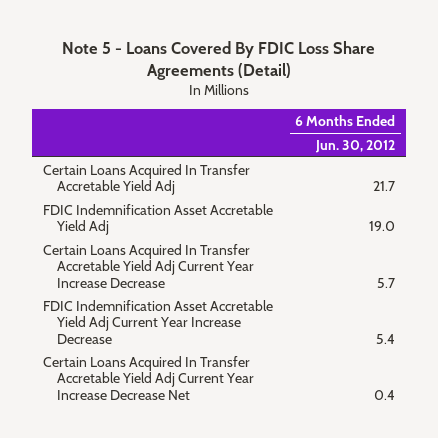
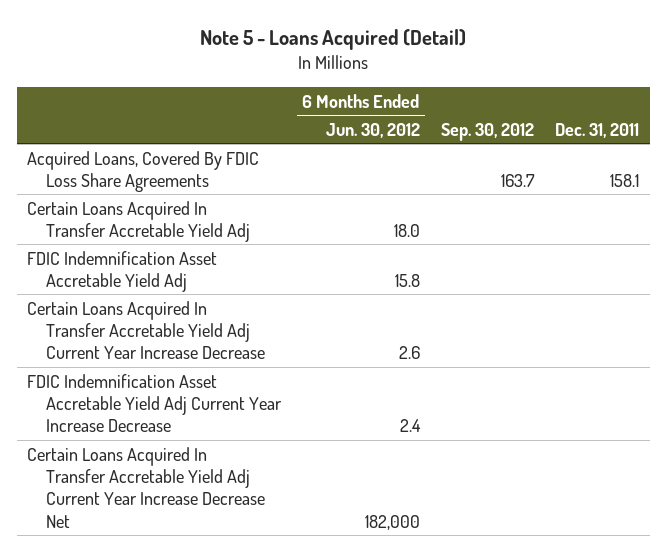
[62,41,376,81] Note 5 - Loans Covered By FDIC Loss Share Agreements (Detail) -> [200,28,467,50] Note 5 - Loans Acquired (Detail)
none -> [441,122,535,141] Sep. 30, 2012
none -> [555,122,640,138] Dec. 31, 2011
none -> [27,150,260,192] Acquired Loans, Covered By FDIC Loss Share Agreements
[373,181,396,192] 21.7 -> [393,223,420,237] 18.0
[369,221,396,232] 19.0 -> [394,273,420,287] 15.8
[377,277,396,288] 5.7 -> [398,346,420,360] 2.6
[376,333,396,344] 5.4 -> [399,419,421,433] 2.4
[374,389,396,400] 0.4 -> [364,514,420,530] 182,000

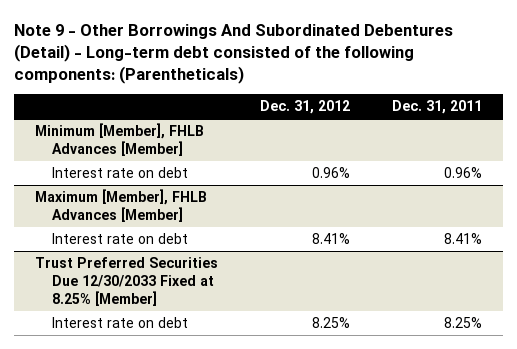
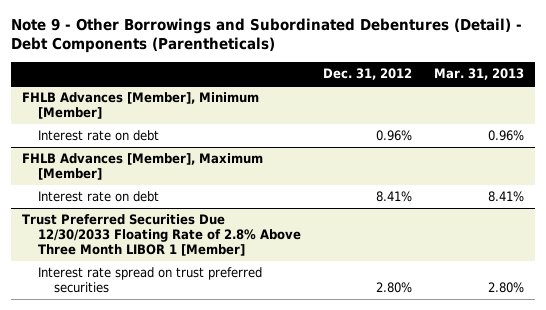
[13,23,453,84] Note 9 - Other Borrowings And Subordinated Debentures (Detail) - Long-term debt consisted of the following components: (Parentheticals) -> [10,18,522,54] Note 9 - Other Borrowings and Subordinated Debentures (Detail) - Debt Components (Parentheticals)
[392,100,483,115] Dec. 31, 2011 -> none
none -> [433,68,524,81] Mar. 31, 2013
[34,123,204,157] Minimum [Member], FHLB Advances [Member] -> [21,92,259,119] FHLB Advances [Member], Minimum [Member]
[34,189,207,223] Maximum [Member], FHLB Advances [Member] -> [21,153,263,180] FHLB Advances [Member], Maximum [Member]
[34,257,218,307] Trust Preferred Securities Due 12/30/2033 Fixed at 8.25% [Member] -> none
[51,317,188,329] Interest rate on debt -> none
none -> [21,214,301,256] Trust Preferred Securities Due 12/30/2033 Floating Rate of 2.8% Above Three Month LIBOR 1 [Member]
none -> [37,267,262,293] Interest rate spread on trust preferred securities

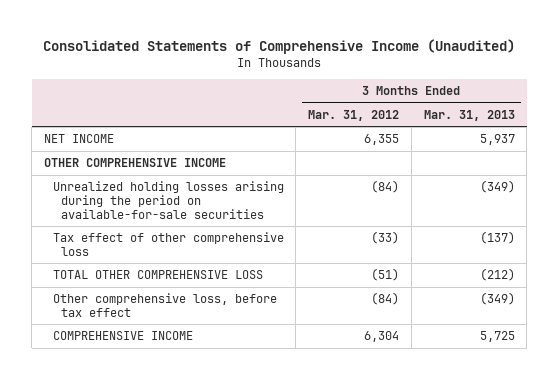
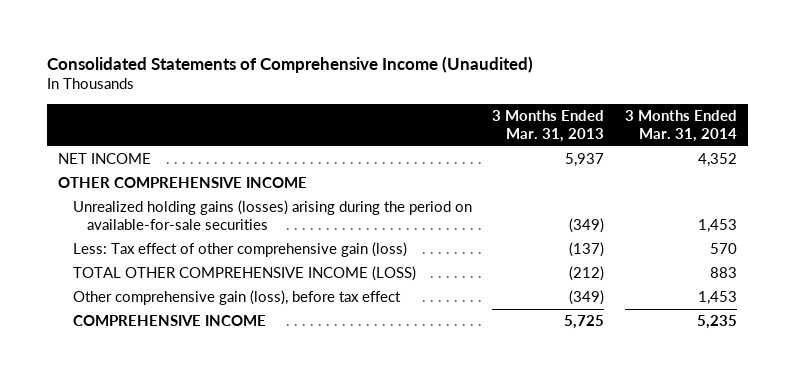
[308,109,400,121] Mar. 31, 2012 -> none
none -> [625,109,738,142] 3 Months Ended Mar. 31, 2014
[52,181,284,220] Unrealized holding losses arising during the period on available-for-sale securities -> [72,200,472,231] Unrealized holding gains (losses) arising during the period on available-for-sale securities
[52,232,284,257] Tax effect of other comprehensive loss -> [72,242,407,258] Less: Tax effect of other comprehensive gain (loss)
[52,270,263,280] TOTAL OTHER COMPREHENSIVE LOSS -> [72,266,416,282] TOTAL OTHER COMPREHENSIVE INCOME (LOSS)
[52,293,277,318] Other comprehensive loss, before tax effect -> [72,290,401,306] Other comprehensive gain (loss), before tax effect

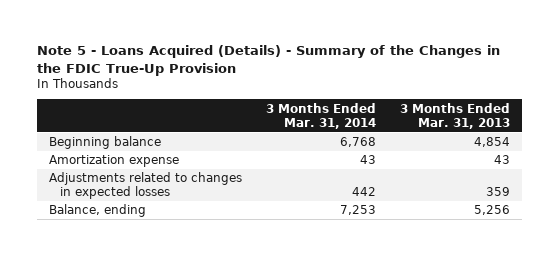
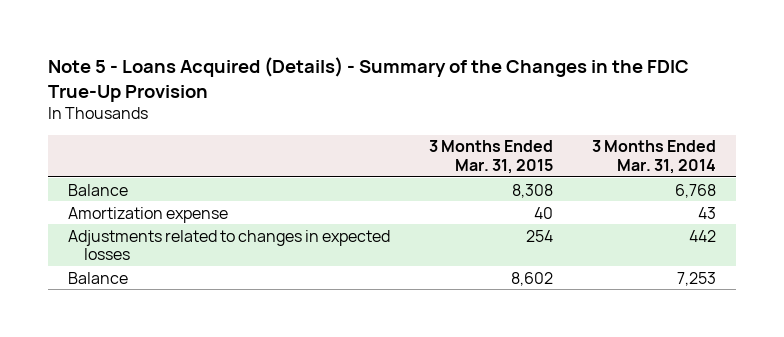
[400,102,511,129] 3 Months Ended Mar. 31, 2013 -> none
none -> [429,140,554,174] 3 Months Ended Mar. 31, 2015
[49,136,162,150] Beginning balance -> [67,183,128,196] Balance
[49,204,147,218] Balance, ending -> [67,271,128,284] Balance

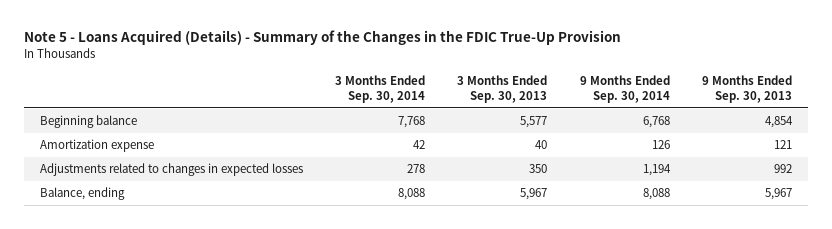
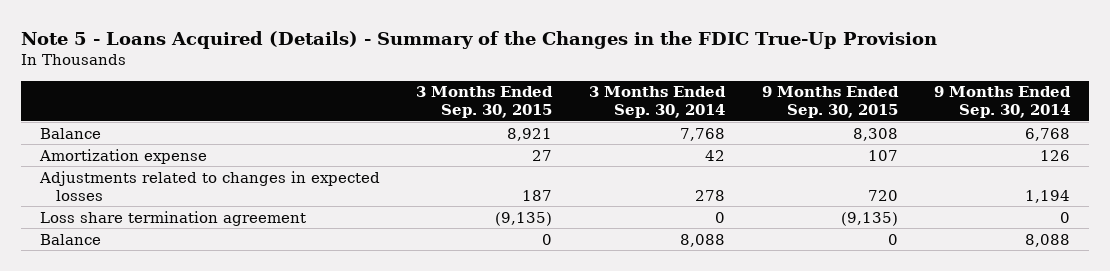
[457,75,548,103] 3 Months Ended Sep. 30, 2013 -> none
[701,75,792,103] 9 Months Ended Sep. 30, 2013 -> none
none -> [416,86,554,119] 3 Months Ended Sep. 30, 2015
none -> [761,86,899,119] 9 Months Ended Sep. 30, 2015
[39,115,137,129] Beginning balance -> [39,127,101,139] Balance
none -> [39,210,306,226] Loss share termination agreement
[39,187,125,201] Balance, ending -> [39,233,101,245] Balance

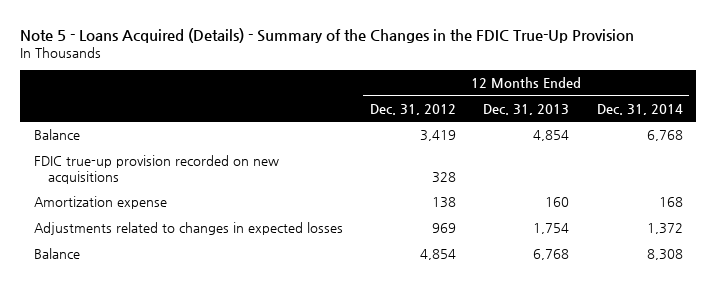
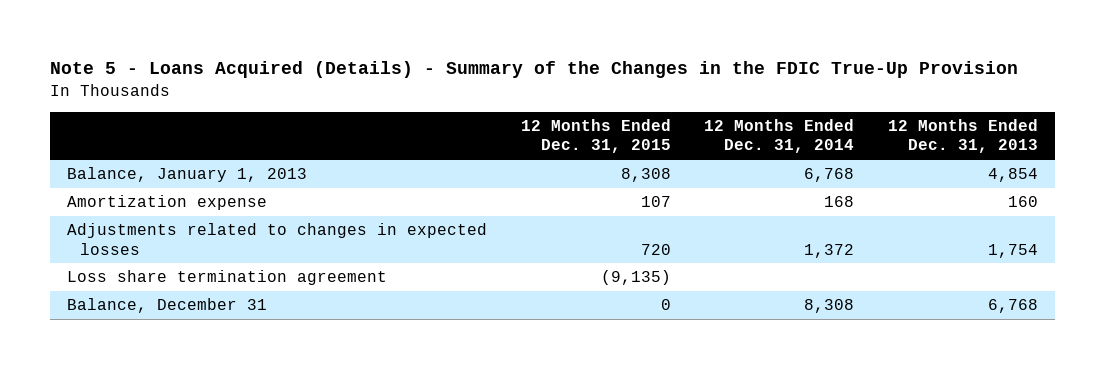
[369,103,456,115] Dec. 31, 2012 -> none
none -> [520,118,671,154] 12 Months Ended Dec. 31, 2015
[33,155,279,184] FDIC true-up provision recorded on new acquisitions -> none
[33,129,80,141] Balance -> [66,167,307,183] Balance, January 1, 2013
none -> [66,270,387,286] Loss share termination agreement
[33,248,80,260] Balance -> [66,298,267,314] Balance, December 31

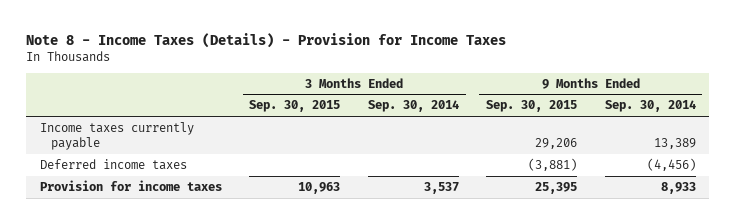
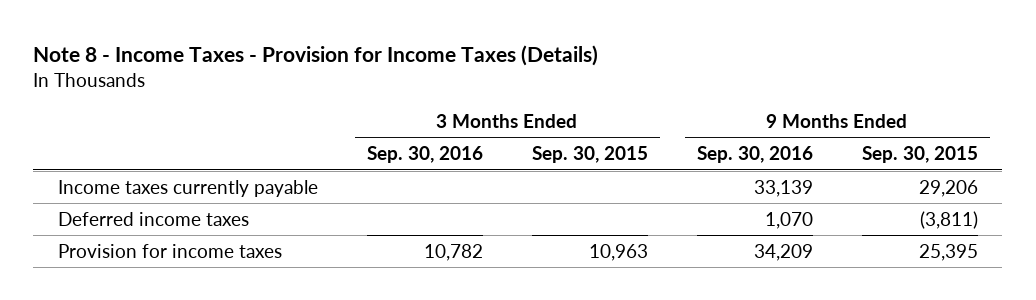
[26,32,507,48] Note 8 - Income Taxes (Details) - Provision for Income Taxes -> [33,44,599,66] Note 8 - Income Taxes - Provision for Income Taxes (Details)
[367,100,459,113] Sep. 30, 2014 -> none
[604,100,696,113] Sep. 30, 2014 -> none
none -> [366,146,483,164] Sep. 30, 2016
none -> [696,146,813,164] Sep. 30, 2016
[528,158,578,172] (3,881) -> [919,210,978,229] (3,811)

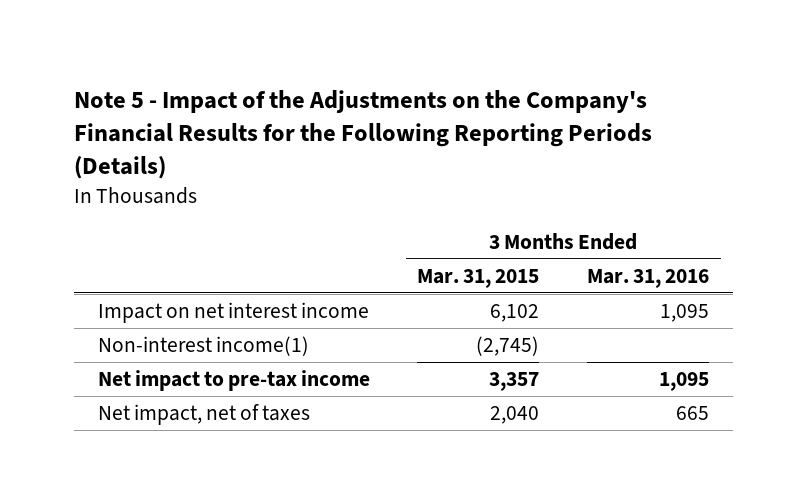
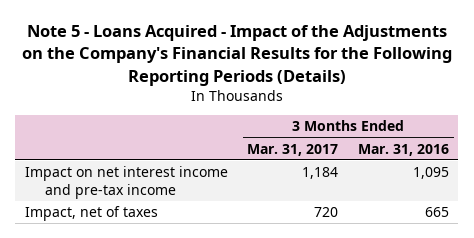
[74,89,653,180] Note 5 - Impact of the Adjustments on the Company's Financial Results for the Following Reporting Periods (Details) -> [21,25,452,86] Note 5 - Loans Acquired - Impact of the Adjustments on the Company's Financial Results for the Following Reporting Periods (Details)
[417,268,540,288] Mar. 31, 2015 -> none
none -> [247,143,339,156] Mar. 31, 2017
[97,336,309,357] Non-interest income(1) -> none
[97,370,370,392] Net impact to pre-tax income -> none
[97,302,369,324] Impact on net interest income -> [25,166,229,199] Impact on net interest income and pre-tax income
[97,404,310,426] Net impact, net of taxes -> [25,206,159,222] Impact, net of taxes

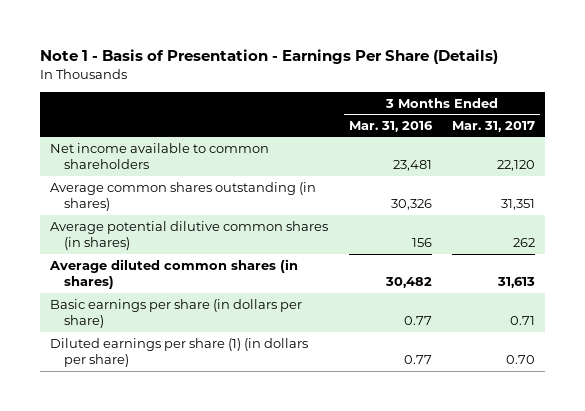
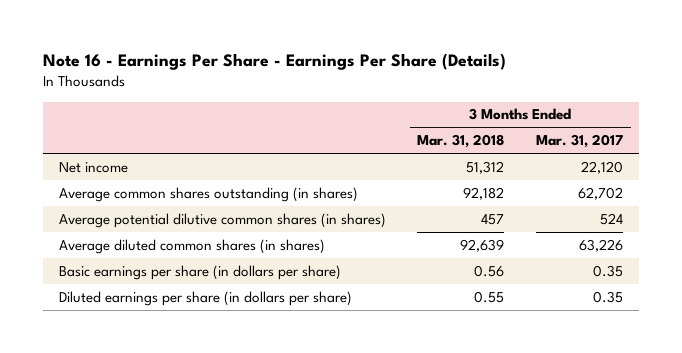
[40,48,499,64] Note 1 - Basis of Presentation - Earnings Per Share (Details) -> [42,53,506,71] Note 16 - Earnings Per Share - Earnings Per Share (Details)
[348,120,433,132] Mar. 31, 2016 -> none
none -> [417,134,505,149] Mar. 31, 2018
[50,142,270,170] Net income available to common shareholders -> [58,161,128,173] Net income
[500,199,535,211] 31,351 -> [578,186,624,200] 62,702
[512,238,535,248] 262 -> [600,212,624,225] 524
[496,277,535,289] 31,613 -> [579,238,624,252] 63,226
[509,316,535,326] 0.71 -> [593,264,624,277] 0.35
[50,337,309,368] Diluted earnings per share (1) (in dollars per share) -> [58,290,352,306] Diluted earnings per share (in dollars per share)
[505,355,535,365] 0.70 -> [593,290,624,303] 0.35

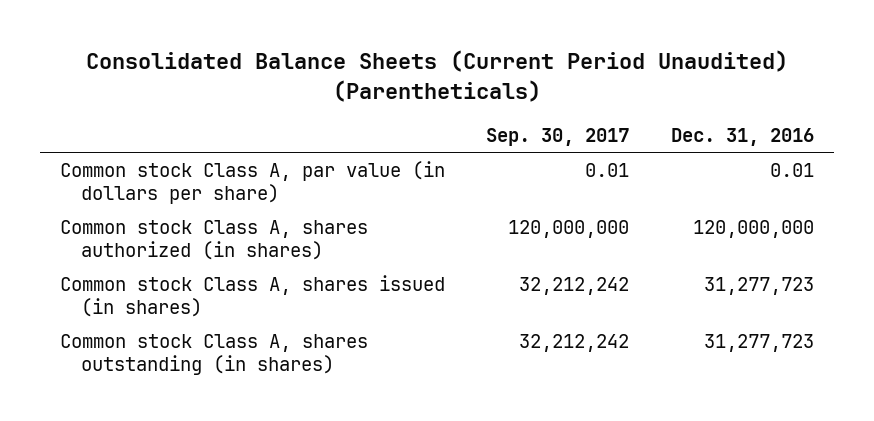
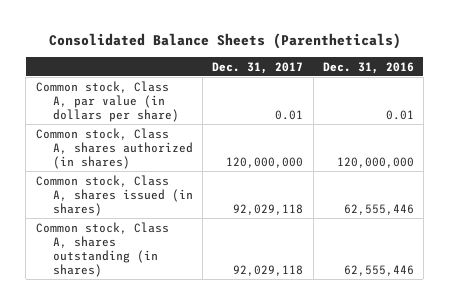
[85,50,788,102] Consolidated Balance Sheets (Current Period Unaudited) (Parentheticals) -> [48,32,401,49] Consolidated Balance Sheets (Parentheticals)
[486,127,630,146] Sep. 30, 2017 -> none
none -> [212,61,304,74] Dec. 31, 2017
[60,160,446,205] Common stock Class A, par value (in dollars per share) -> [35,80,179,122] Common stock, Class A, par value (in dollars per share)
[60,219,369,261] Common stock Class A, shares authorized (in shares) -> [35,127,193,169] Common stock, Class A, shares authorized (in shares)
[60,274,446,318] Common stock Class A, shares issued (in shares) -> [35,174,193,216] Common stock, Class A, shares issued (in shares)
[703,276,814,295] 31,277,723 -> [343,203,414,215] 62,555,446
[60,333,369,376] Common stock Class A, shares outstanding (in shares) -> [35,221,169,278] Common stock, Class A, shares outstanding (in shares)
[703,333,814,352] 31,277,723 -> [343,265,414,277] 62,555,446

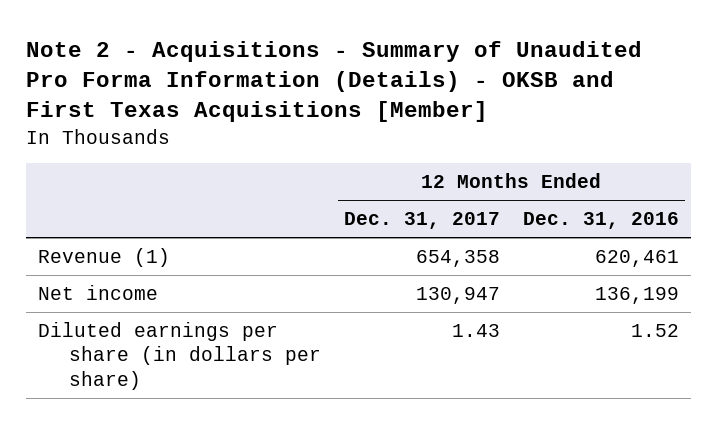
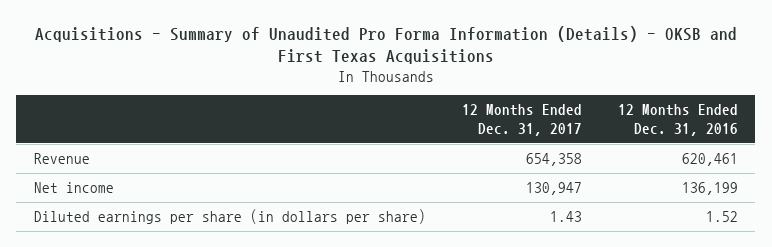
[26,40,643,123] Note 2 - Acquisitions - Summary of Unaudited Pro Forma Information (Details) - OKSB and First Texas Acquisitions [Member] -> [34,25,737,65] Acquisitions - Summary of Unaudited Pro Forma Information (Details) - OKSB and First Texas Acquisitions
[37,247,170,267] Revenue (1) -> [34,153,91,165] Revenue

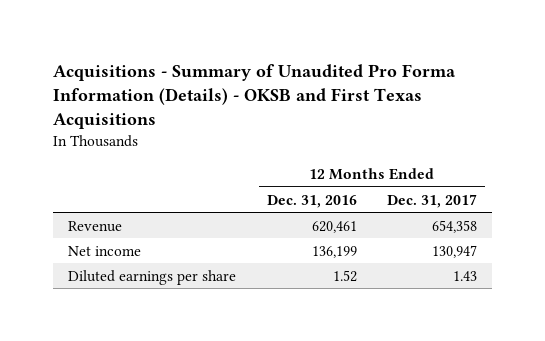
[34,209,427,225] Diluted earnings per share (in dollars per share) -> [68,269,237,285] Diluted earnings per share

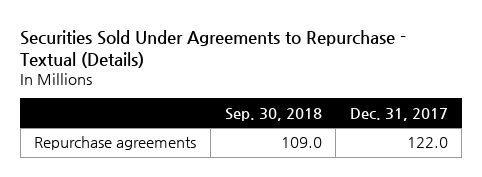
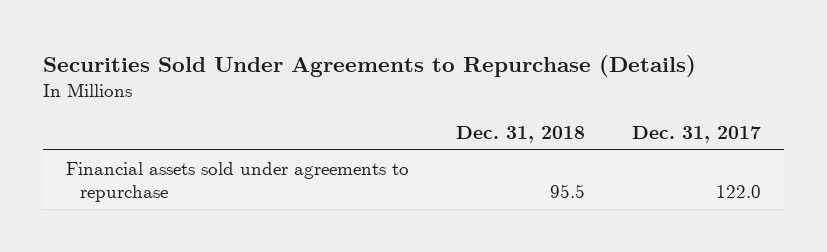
[20,29,407,68] Securities Sold Under Agreements to Repurchase - Textual (Details) -> [42,54,696,77] Securities Sold Under Agreements to Repurchase (Details)
[224,107,322,121] Sep. 30, 2018 -> none
none -> [456,126,586,144] Dec. 31, 2018
[34,136,197,151] Repurchase agreements -> [66,161,410,203] Financial assets sold under agreements to repurchase

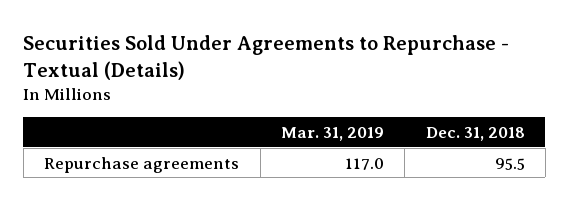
[42,54,696,77] Securities Sold Under Agreements to Repurchase (Details) -> [23,35,510,80] Securities Sold Under Agreements to Repurchase - Textual (Details)
[632,126,762,144] Dec. 31, 2017 -> none
none -> [280,126,384,141] Mar. 31, 2019
[66,161,410,203] Financial assets sold under agreements to repurchase -> [44,156,240,173] Repurchase agreements

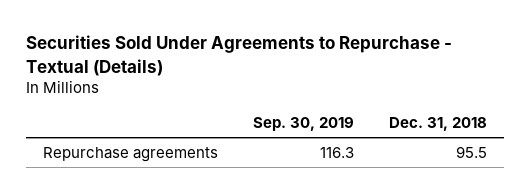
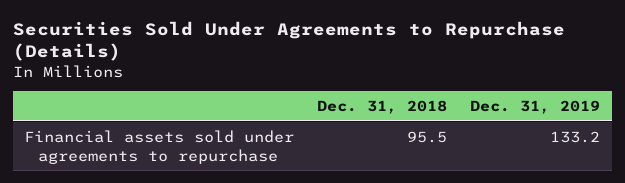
[25,35,452,76] Securities Sold Under Agreements to Repurchase - Textual (Details) -> [12,21,565,62] Securities Sold Under Agreements to Repurchase (Details)
[253,116,355,131] Sep. 30, 2019 -> none
none -> [470,99,601,114] Dec. 31, 2019
[43,147,219,163] Repurchase agreements -> [24,129,295,164] Financial assets sold under agreements to repurchase

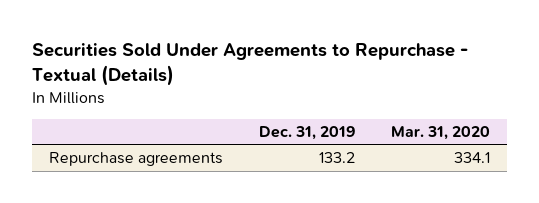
[12,21,565,62] Securities Sold Under Agreements to Repurchase (Details) -> [31,43,468,87] Securities Sold Under Agreements to Repurchase - Textual (Details)
[317,99,448,114] Dec. 31, 2018 -> none
none -> [390,125,490,140] Mar. 31, 2020
[24,129,295,164] Financial assets sold under agreements to repurchase -> [49,152,224,167] Repurchase agreements

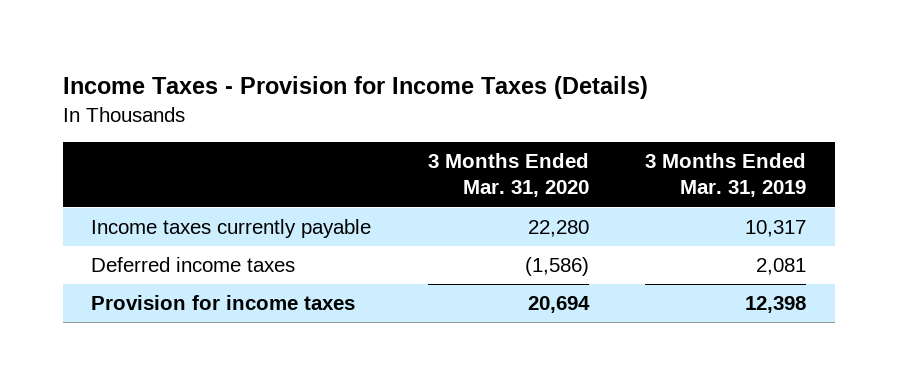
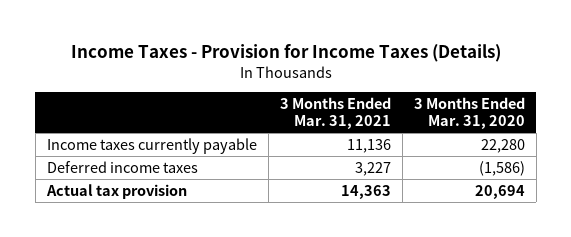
[645,153,807,198] 3 Months Ended Mar. 31, 2019 -> none
none -> [279,96,391,130] 3 Months Ended Mar. 31, 2021
[91,295,356,311] Provision for income taxes -> [45,183,187,199] Actual tax provision

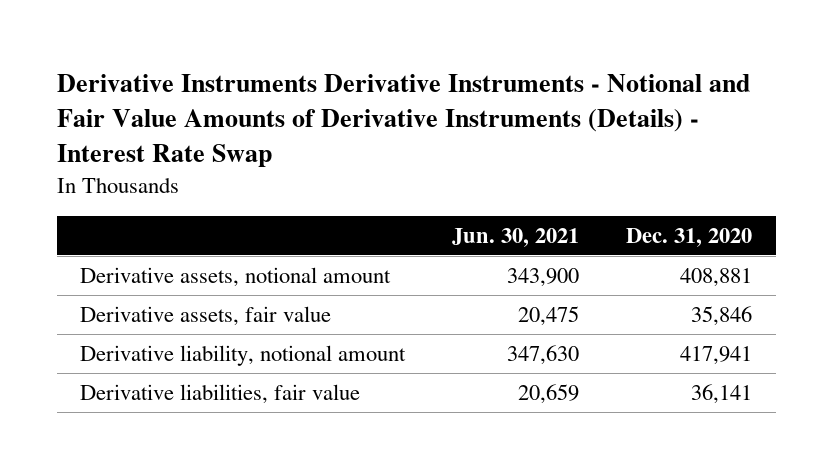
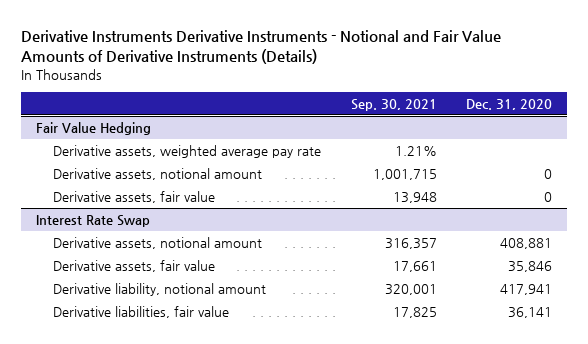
[56,73,750,168] Derivative Instruments Derivative Instruments - Notional and Fair Value Amounts of Derivative Instruments (Details) - Interest Rate Swap -> [20,30,501,65] Derivative Instruments Derivative Instruments - Notional and Fair Value Amounts of Derivative Instruments (Details)
[452,227,580,247] Jun. 30, 2021 -> none
none -> [350,98,437,111] Sep. 30, 2021
none -> [35,121,151,135] Fair Value Hedging
none -> [53,144,322,158] Derivative assets, weighted average pay rate
none -> [53,167,263,180] Derivative assets, notional amount
none -> [53,190,216,203] Derivative assets, fair value
none -> [35,214,150,227] Interest Rate Swap

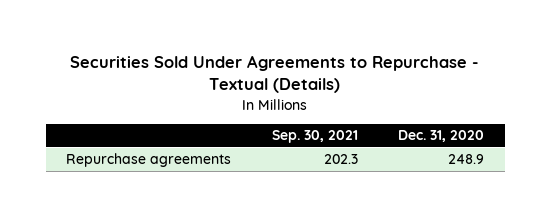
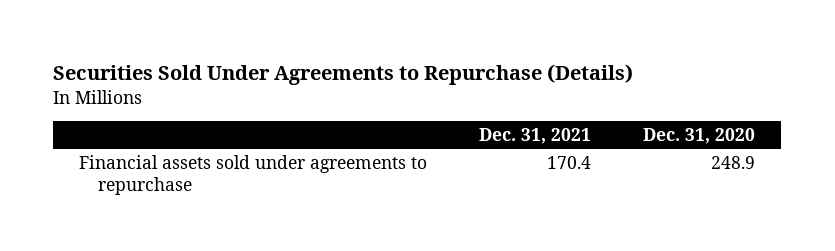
[70,55,480,94] Securities Sold Under Agreements to Repurchase - Textual (Details) -> [53,64,634,86] Securities Sold Under Agreements to Repurchase (Details)
[271,130,358,144] Sep. 30, 2021 -> none
none -> [479,127,592,144] Dec. 31, 2021
[66,153,232,168] Repurchase agreements -> [79,154,428,195] Financial assets sold under agreements to repurchase

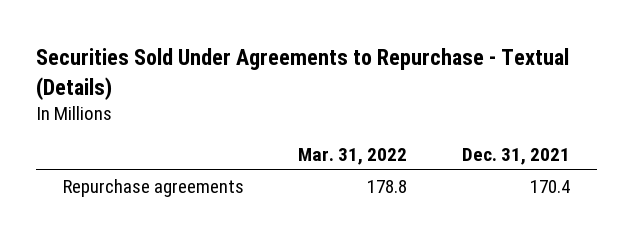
[53,64,634,86] Securities Sold Under Agreements to Repurchase (Details) -> [35,48,569,100] Securities Sold Under Agreements to Repurchase - Textual (Details)
[643,127,756,144] Dec. 31, 2020 -> none
none -> [298,148,408,166] Mar. 31, 2022
[79,154,428,195] Financial assets sold under agreements to repurchase -> [62,178,244,197] Repurchase agreements

